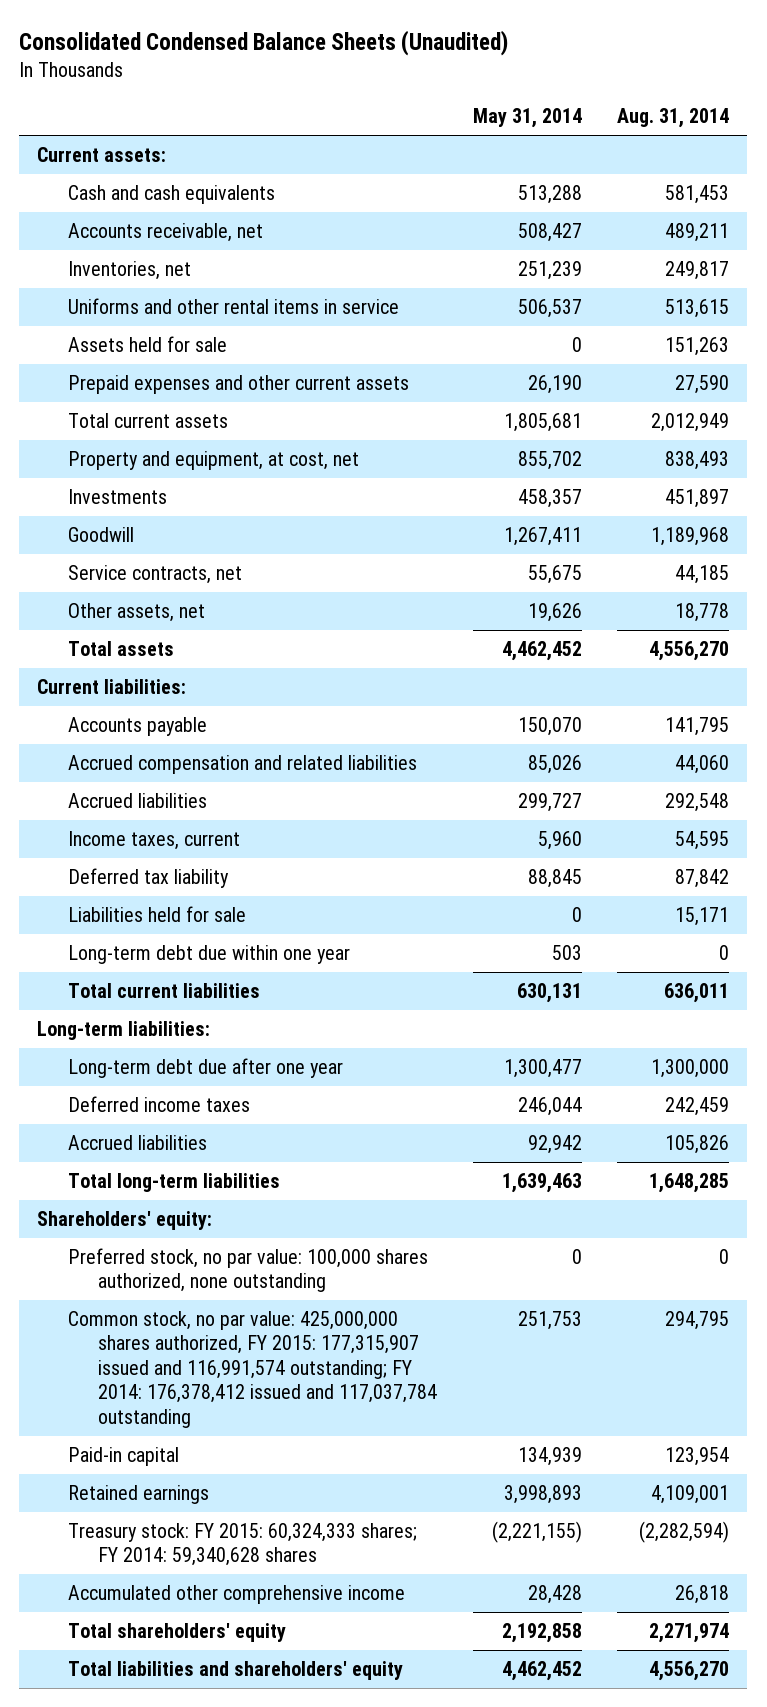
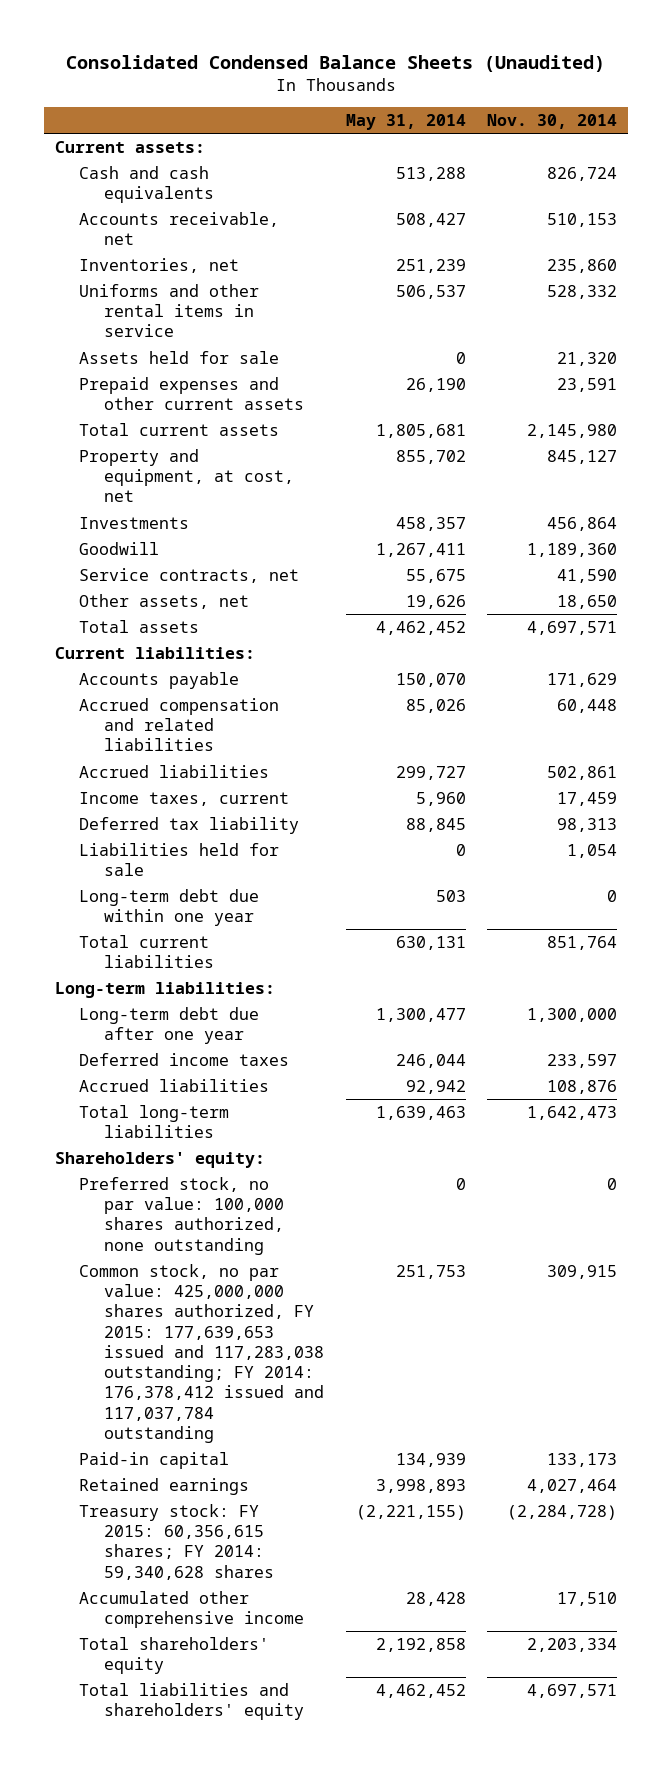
[617,108,730,129] Aug. 31, 2014 -> none
none -> [487,114,618,130] Nov. 30, 2014
[67,1310,437,1429] Common stock, no par value: 425,000,000 shares authorized, FY 2015: 177,315,907 issued and 116,991,574 outstanding; FY 2014: 176,378,412 issued and 117,037,784 outstanding -> [79,1263,325,1444] Common stock, no par value: 425,000,000 shares authorized, FY 2015: 177,639,653 issued and 117,283,038 outstanding; FY 2014: 176,378,412 issued and 117,037,784 outstanding
[67,1522,417,1567] Treasury stock: FY 2015: 60,324,333 shares; FY 2014: 59,340,628 shares -> [79,1503,275,1580] Treasury stock: FY 2015: 60,356,615 shares; FY 2014: 59,340,628 shares

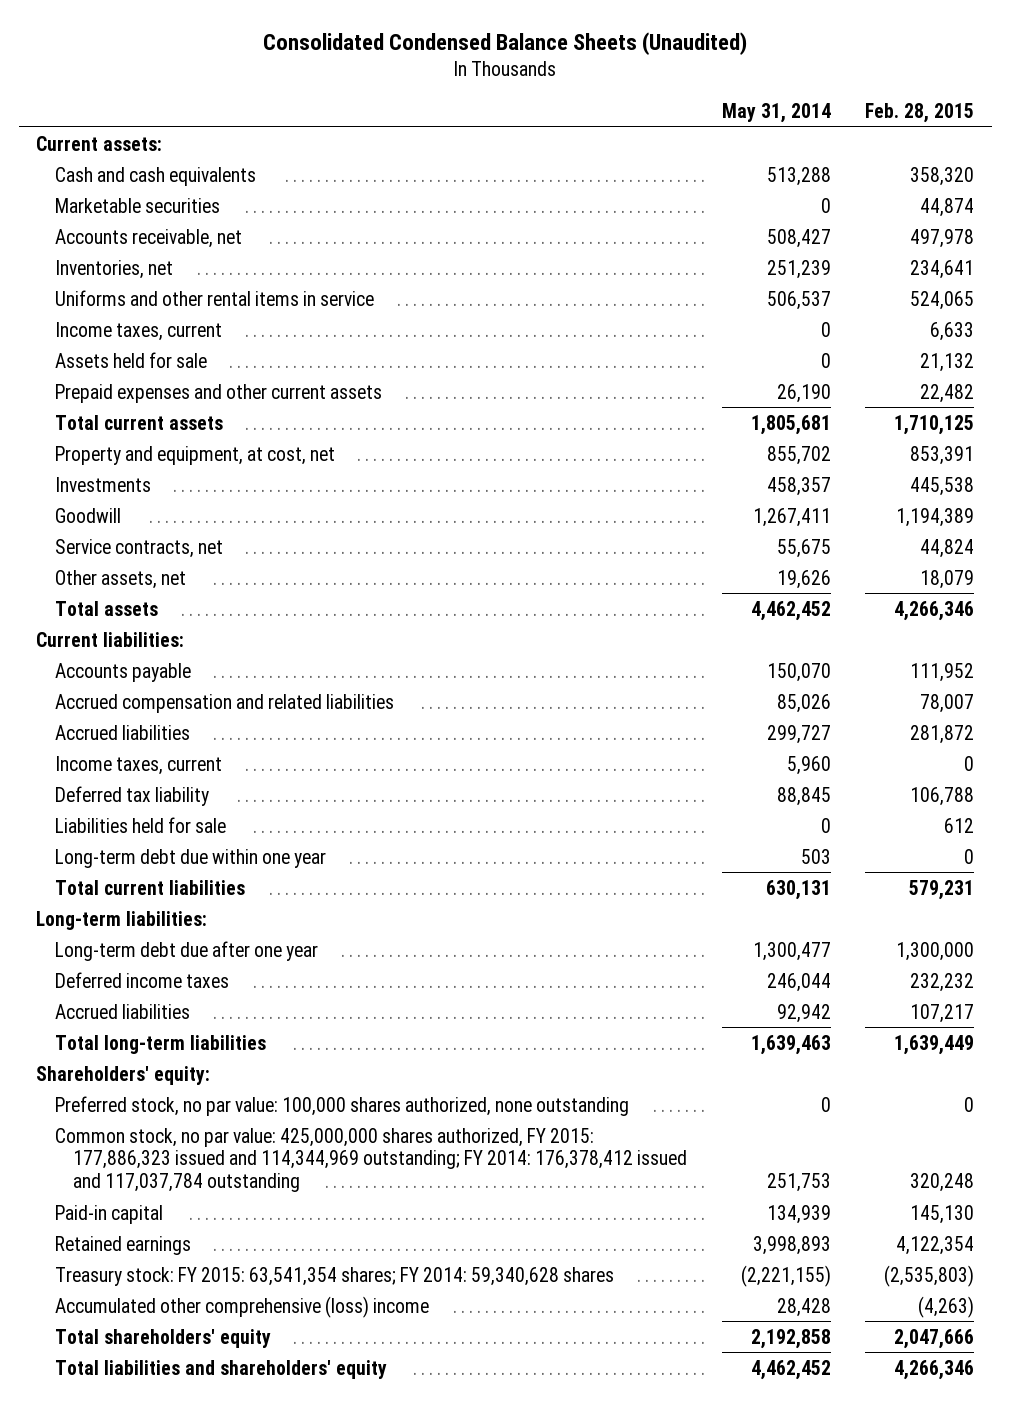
[487,114,618,130] Nov. 30, 2014 -> none
none -> [865,103,975,124] Feb. 28, 2015
none -> [54,197,220,213] Marketable securities
none -> [54,321,222,341] Income taxes, current
[79,1263,325,1444] Common stock, no par value: 425,000,000 shares authorized, FY 2015: 177,639,653 issued and 117,283,038 outstanding; FY 2014: 176,378,412 issued and 117,037,784 outstanding -> [54,1127,688,1192] Common stock, no par value: 425,000,000 shares authorized, FY 2015: 177,886,323 issued and 114,344,969 outstanding; FY 2014: 176,378,412 issued and 117,037,784 outstanding
[79,1503,275,1580] Treasury stock: FY 2015: 60,356,615 shares; FY 2014: 59,340,628 shares -> [54,1266,614,1286] Treasury stock: FY 2015: 63,541,354 shares; FY 2014: 59,340,628 shares
[79,1590,305,1629] Accumulated other comprehensive income -> [54,1295,429,1318] Accumulated other comprehensive (loss) income

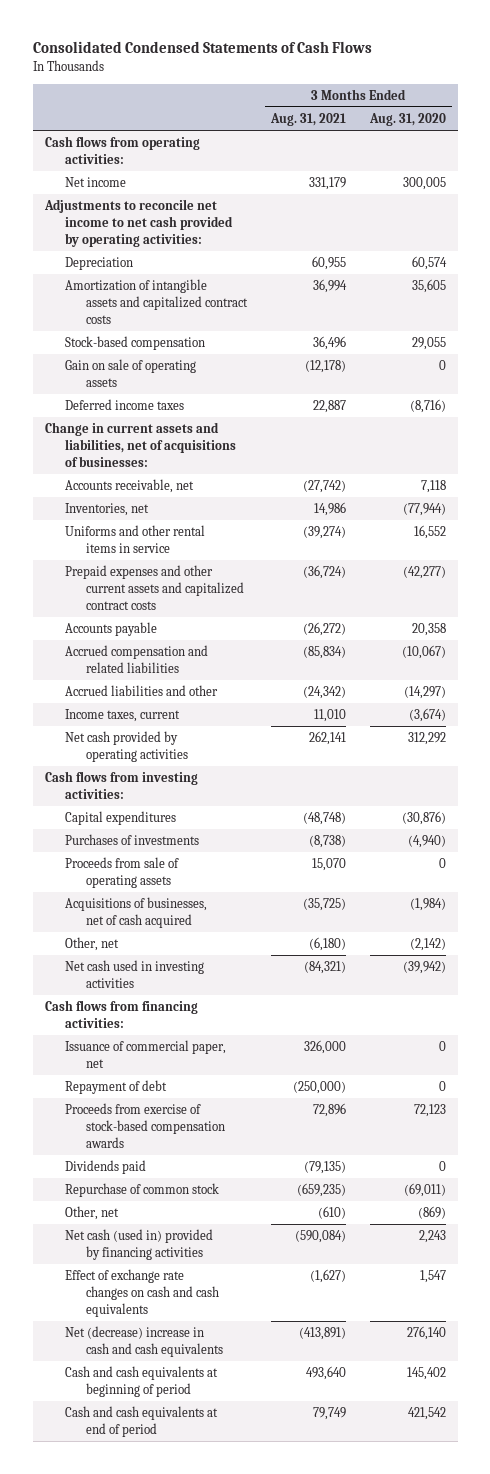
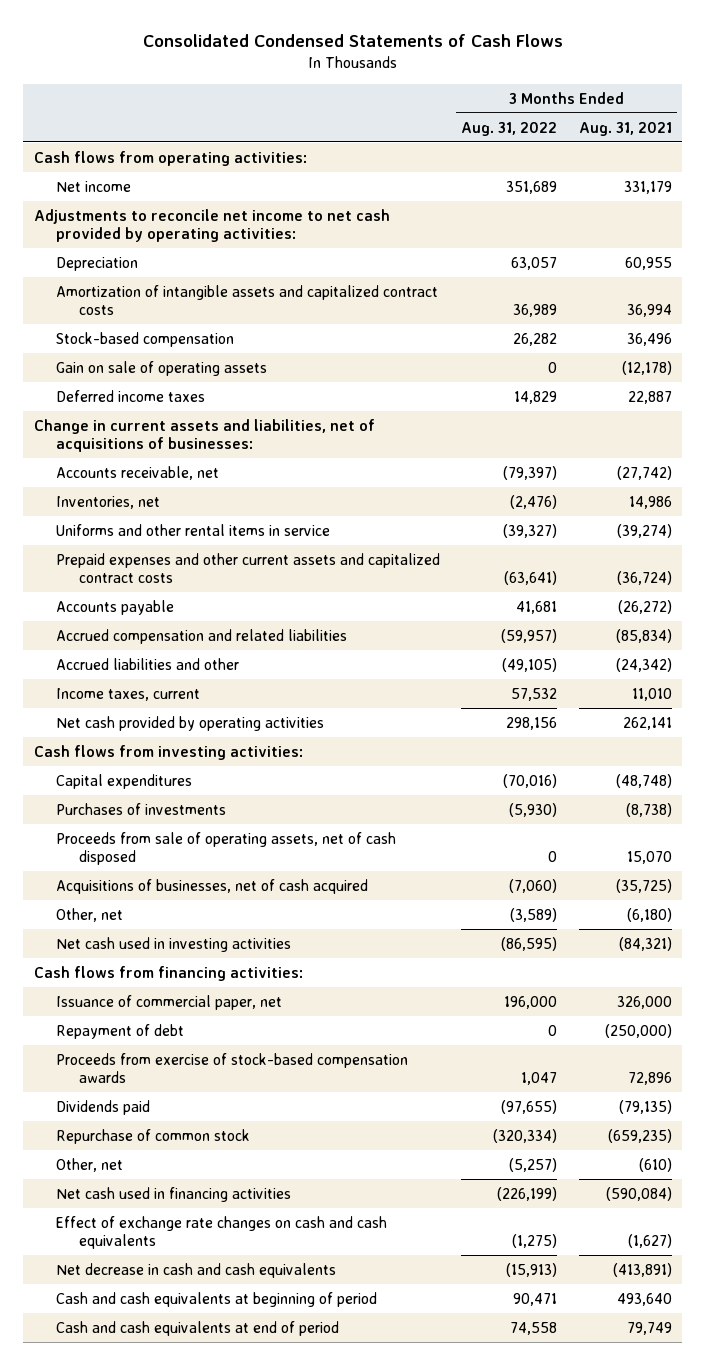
[368,112,446,126] Aug. 31, 2020 -> none
none -> [461,121,558,136] Aug. 31, 2022
[65,857,180,888] Proceeds from sale of operating assets -> [56,831,397,866] Proceeds from sale of operating assets, net of cash disposed
[65,1229,214,1260] Net cash (used in) provided by financing activities -> [56,1186,292,1202] Net cash used in financing activities
[65,1326,224,1357] Net (decrease) increase in cash and cash equivalents -> [56,1262,337,1278] Net decrease in cash and cash equivalents

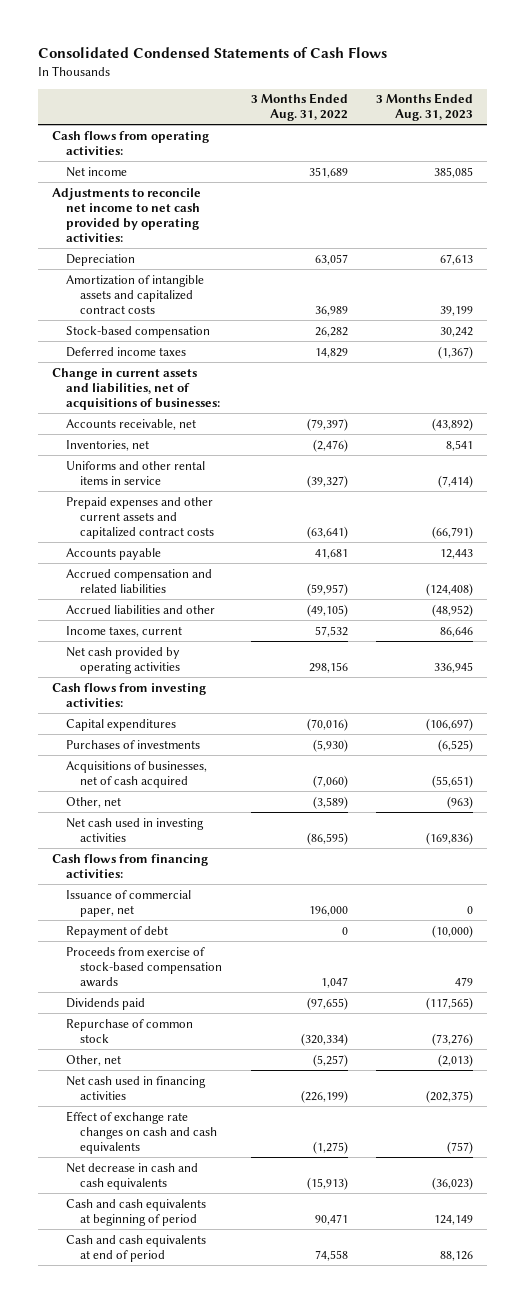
[578,121,672,136] Aug. 31, 2021 -> none
none -> [376,93,474,122] 3 Months Ended Aug. 31, 2023
[56,360,268,376] Gain on sale of operating assets -> none
[56,831,397,866] Proceeds from sale of operating assets, net of cash disposed -> none

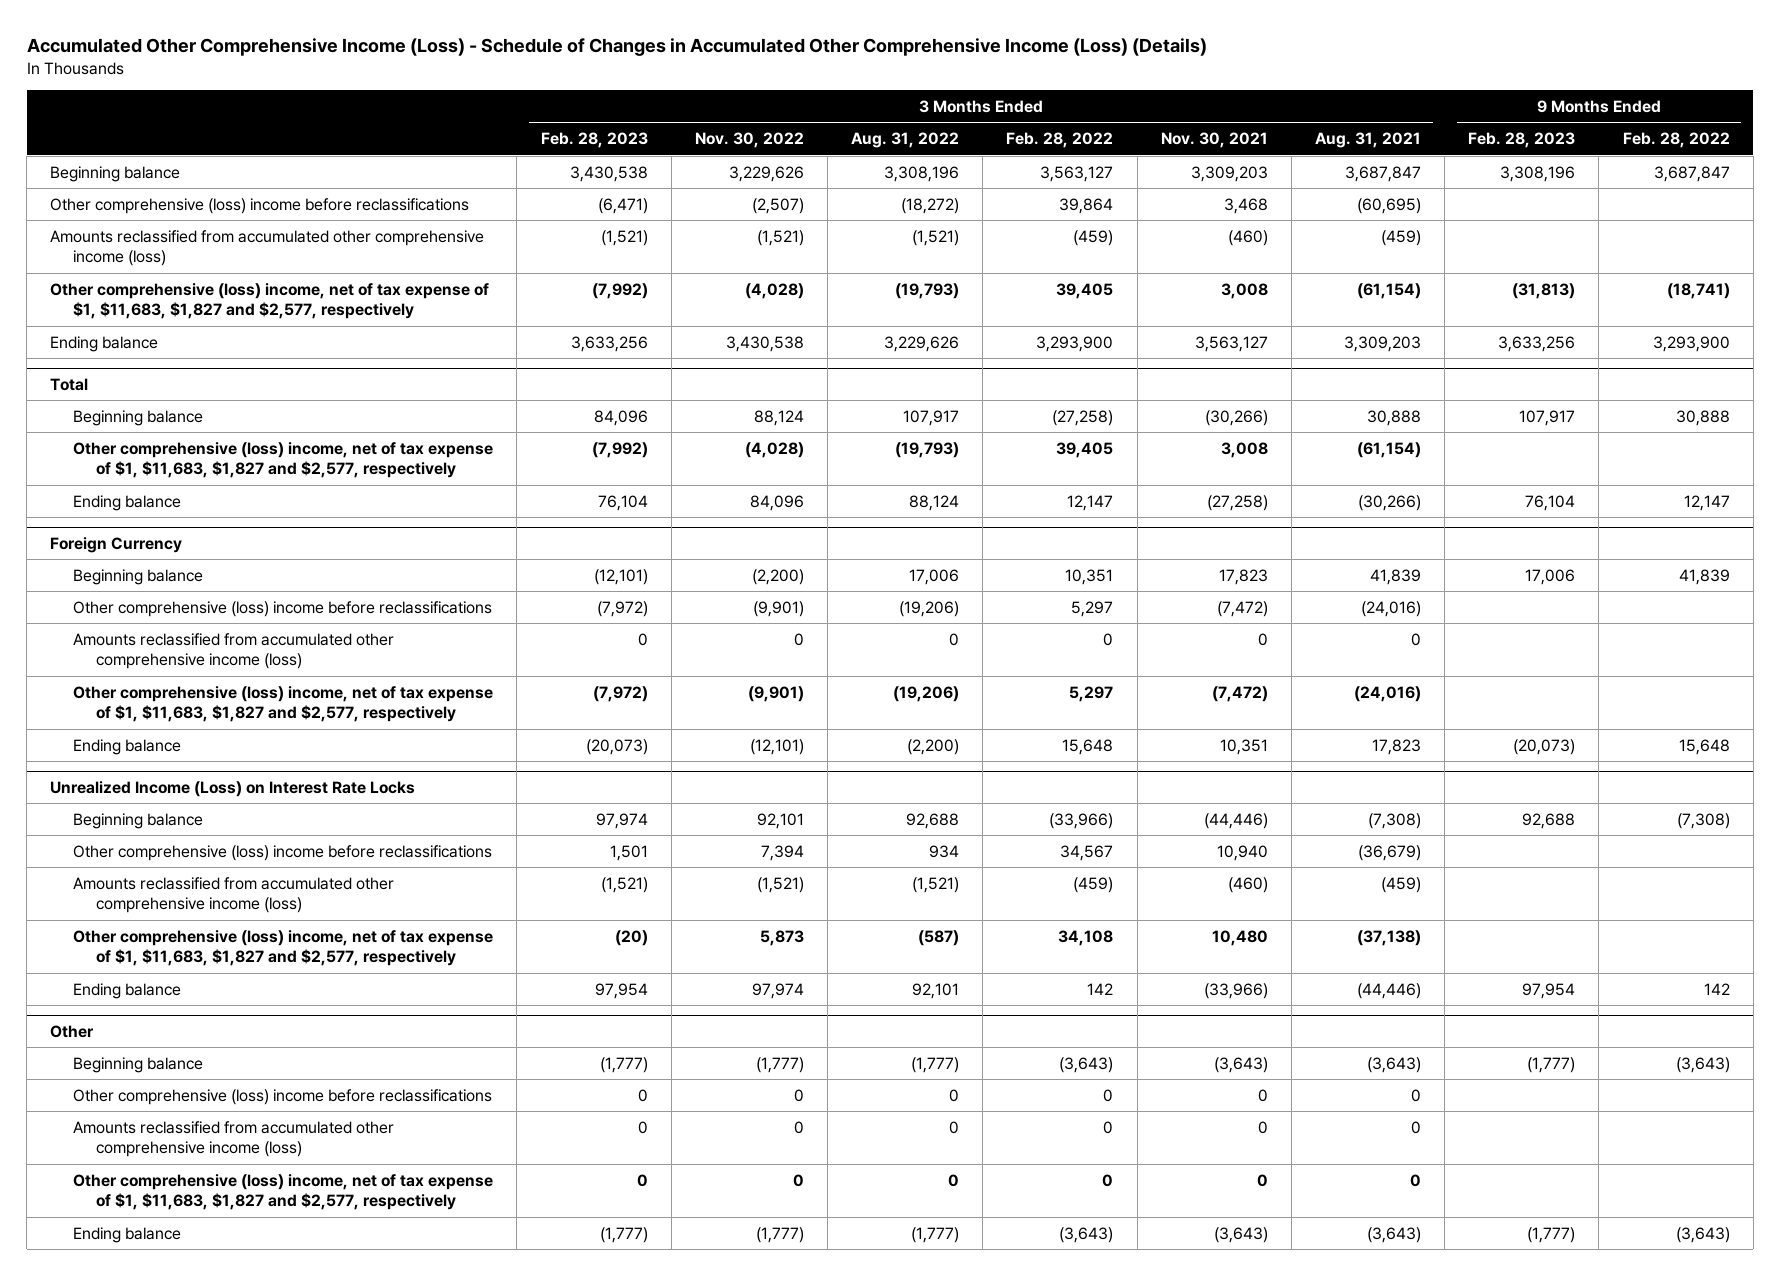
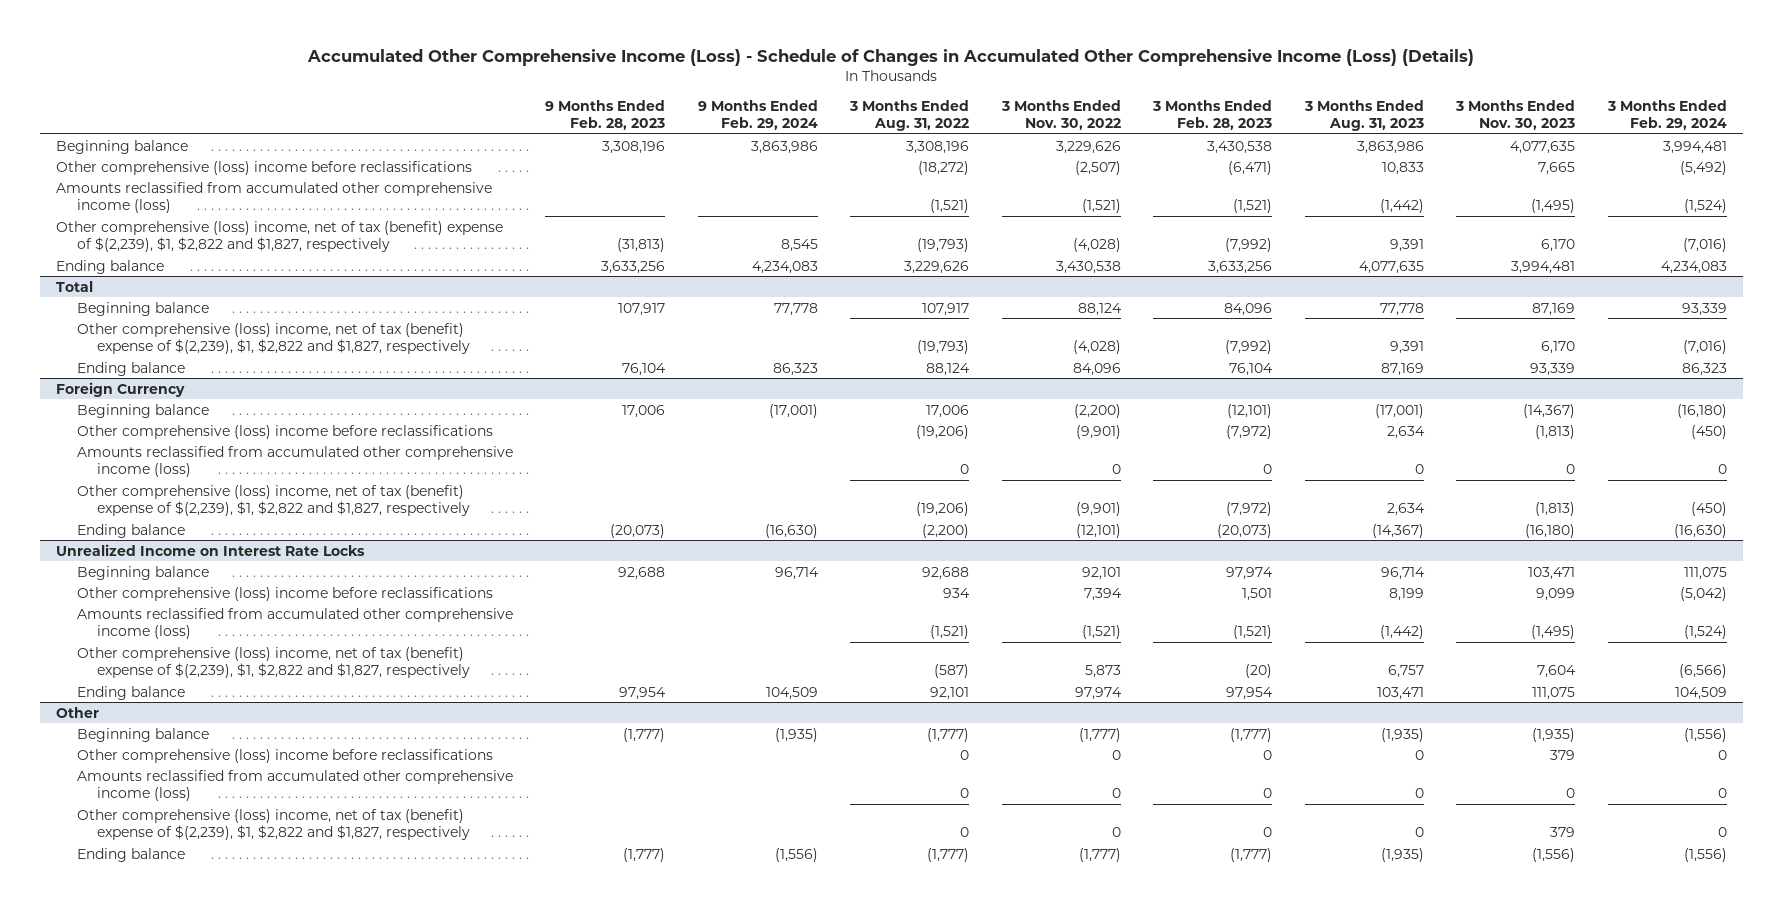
[1006,132,1114,149] Feb. 28, 2022 -> none
[1160,132,1268,149] Nov. 30, 2021 -> none
[1315,132,1422,149] Aug. 31, 2021 -> none
[1622,132,1730,149] Feb. 28, 2022 -> none
none -> [697,99,818,131] 9 Months Ended Feb. 29, 2024
none -> [1303,99,1424,132] 3 Months Ended Aug. 31, 2023
none -> [1455,99,1576,131] 3 Months Ended Nov. 30, 2023
none -> [1606,99,1727,131] 3 Months Ended Feb. 29, 2024
[50,282,490,320] Other comprehensive (loss) income, net of tax expense of $1, $11,683, $1,827 and $2,577, respectively -> [55,220,503,253] Other comprehensive (loss) income, net of tax (benefit) expense of $(2,239), $1, $2,822 and $1,827, respectively
[73,441,494,479] Other comprehensive (loss) income, net of tax expense of $1, $11,683, $1,827 and $2,577, respectively -> [76,322,471,355] Other comprehensive (loss) income, net of tax (benefit) expense of $(2,239), $1, $2,822 and $1,827, respectively
[73,685,494,723] Other comprehensive (loss) income, net of tax expense of $1, $11,683, $1,827 and $2,577, respectively -> [76,484,471,517] Other comprehensive (loss) income, net of tax (benefit) expense of $(2,239), $1, $2,822 and $1,827, respectively
[50,781,416,798] Unrealized Income (Loss) on Interest Rate Locks -> [55,543,365,556] Unrealized Income on Interest Rate Locks
[73,929,494,967] Other comprehensive (loss) income, net of tax expense of $1, $11,683, $1,827 and $2,577, respectively -> [76,646,471,679] Other comprehensive (loss) income, net of tax (benefit) expense of $(2,239), $1, $2,822 and $1,827, respectively
[73,1173,494,1211] Other comprehensive (loss) income, net of tax expense of $1, $11,683, $1,827 and $2,577, respectively -> [76,808,471,841] Other comprehensive (loss) income, net of tax (benefit) expense of $(2,239), $1, $2,822 and $1,827, respectively

